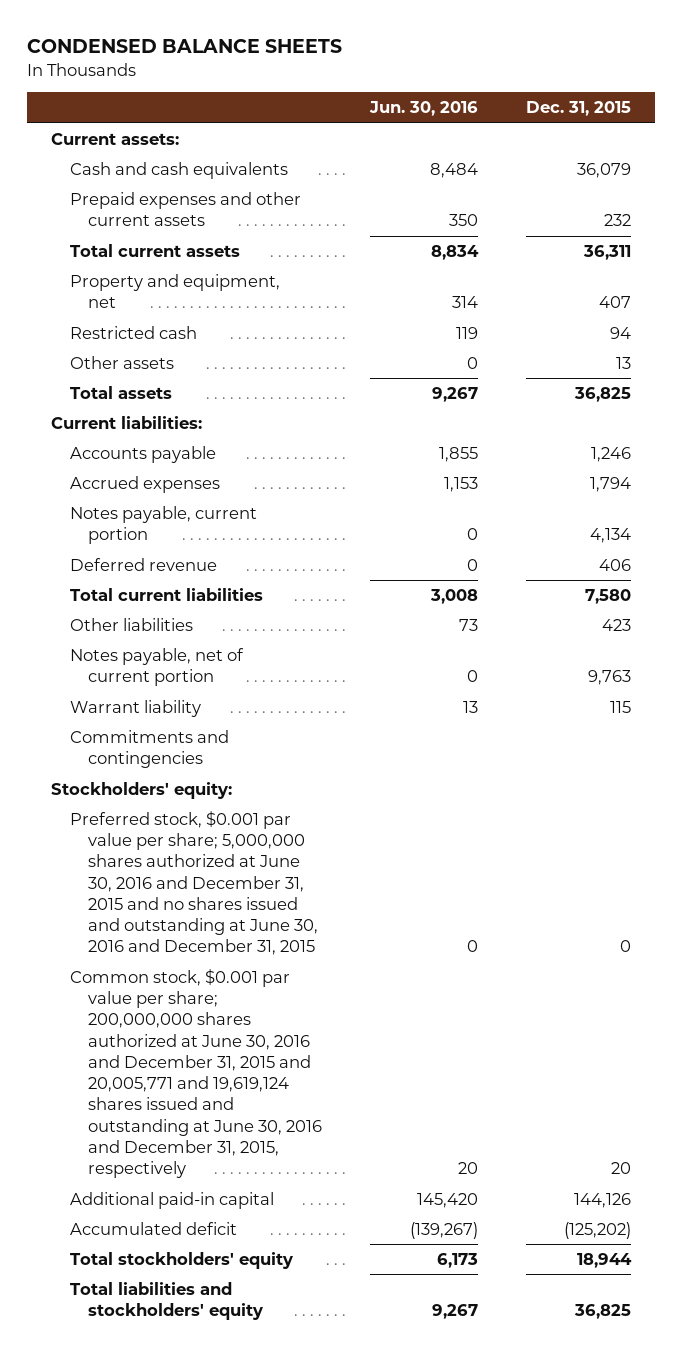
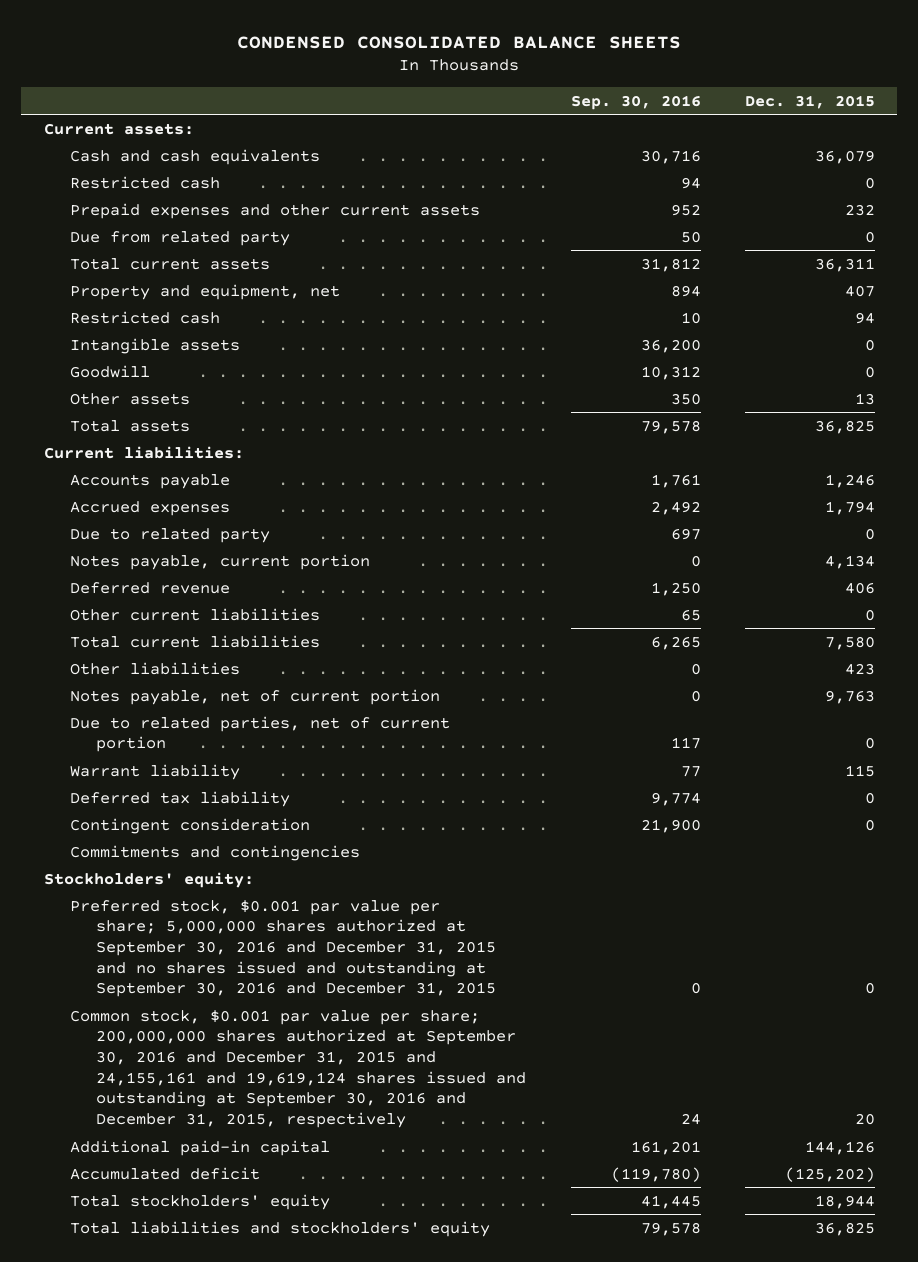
[27,39,343,54] CONDENSED BALANCE SHEETS -> [237,35,682,49] CONDENSED CONSOLIDATED BALANCE SHEETS
[368,101,478,117] Jun. 30, 2016 -> none
none -> [570,94,701,110] Sep. 30, 2016
none -> [69,175,220,189] Restricted cash
none -> [69,230,290,246] Due from related party
none -> [69,337,240,354] Intangible assets
none -> [69,364,150,378] Goodwill
none -> [69,527,270,543] Due to related party
none -> [69,607,320,621] Other current liabilities
none -> [69,715,450,753] Due to related parties, net of current portion
none -> [69,790,290,807] Deferred tax liability
none -> [69,817,310,834] Contingent consideration
[69,811,318,956] Preferred stock, $0.001 par value per share; 5,000,000 shares authorized at June 30, 2016 and December 31, 2015 and no shares issued and outstanding at June 30, 2016 and December 31, 2015 -> [69,899,497,998] Preferred stock, $0.001 par value per share; 5,000,000 shares authorized at September 30, 2016 and December 31, 2015 and no shares issued and outstanding at September 30, 2016 and December 31, 2015
[69,969,322,1179] Common stock, $0.001 par value per share; 200,000,000 shares authorized at June 30, 2016 and December 31, 2015 and 20,005,771 and 19,619,124 shares issued and outstanding at June 30, 2016 and December 31, 2015, respectively -> [69,1009,527,1129] Common stock, $0.001 par value per share; 200,000,000 shares authorized at September 30, 2016 and December 31, 2015 and 24,155,161 and 19,619,124 shares issued and outstanding at September 30, 2016 and December 31, 2015, respectively

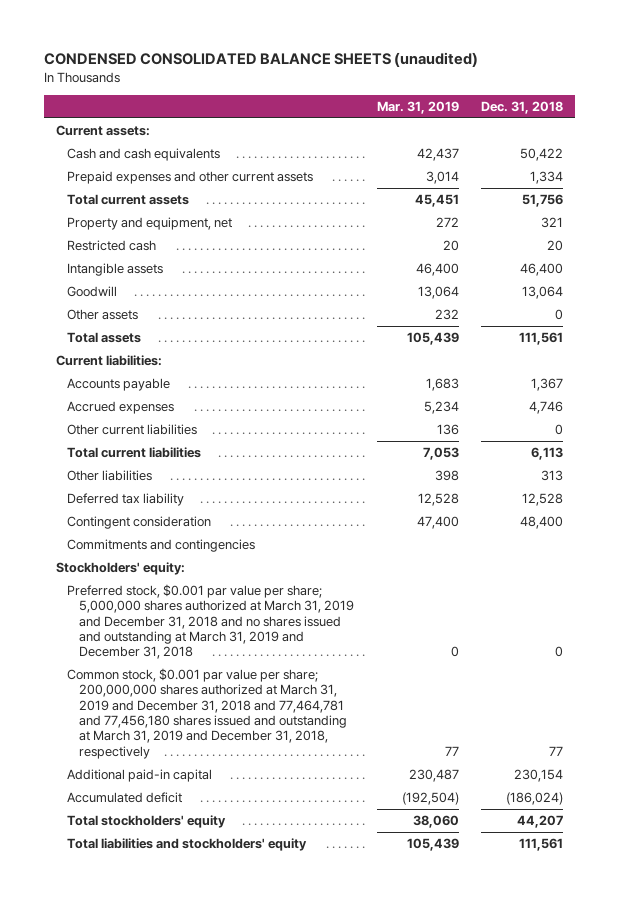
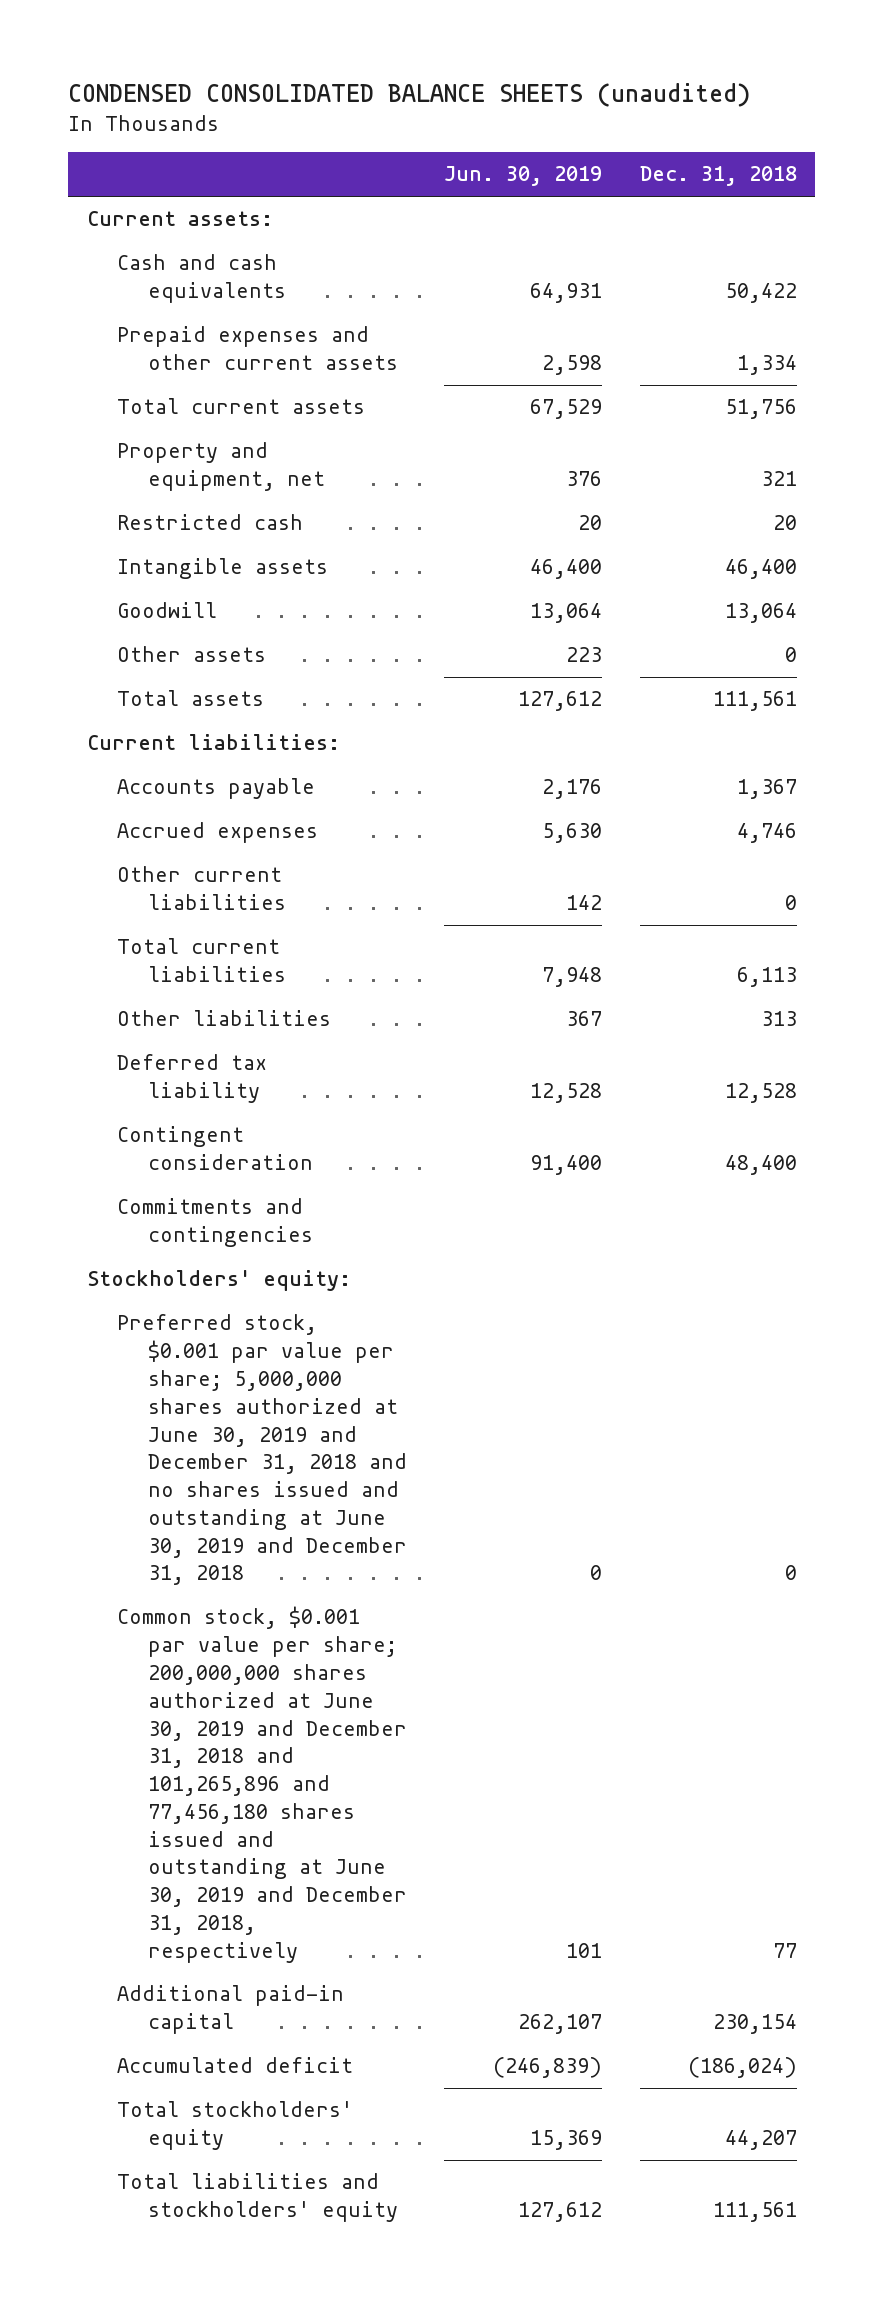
[376,100,459,114] Mar. 31, 2019 -> none
none -> [444,166,603,187] Jun. 30, 2019
[67,583,354,660] Preferred stock, $0.001 par value per share; 5,000,000 shares authorized at March 31, 2019 and December 31, 2018 and no shares issued and outstanding at March 31, 2019 and December 31, 2018 -> [117,1314,407,1586] Preferred stock, $0.001 par value per share; 5,000,000 shares authorized at June 30, 2019 and December 31, 2018 and no shares issued and outstanding at June 30, 2019 and December 31, 2018
[67,667,347,759] Common stock, $0.001 par value per share; 200,000,000 shares authorized at March 31, 2019 and December 31, 2018 and 77,464,781 and 77,456,180 shares issued and outstanding at March 31, 2019 and December 31, 2018, respectively -> [117,1606,407,1963] Common stock, $0.001 par value per share; 200,000,000 shares authorized at June 30, 2019 and December 31, 2018 and 101,265,896 and 77,456,180 shares issued and outstanding at June 30, 2019 and December 31, 2018, respectively

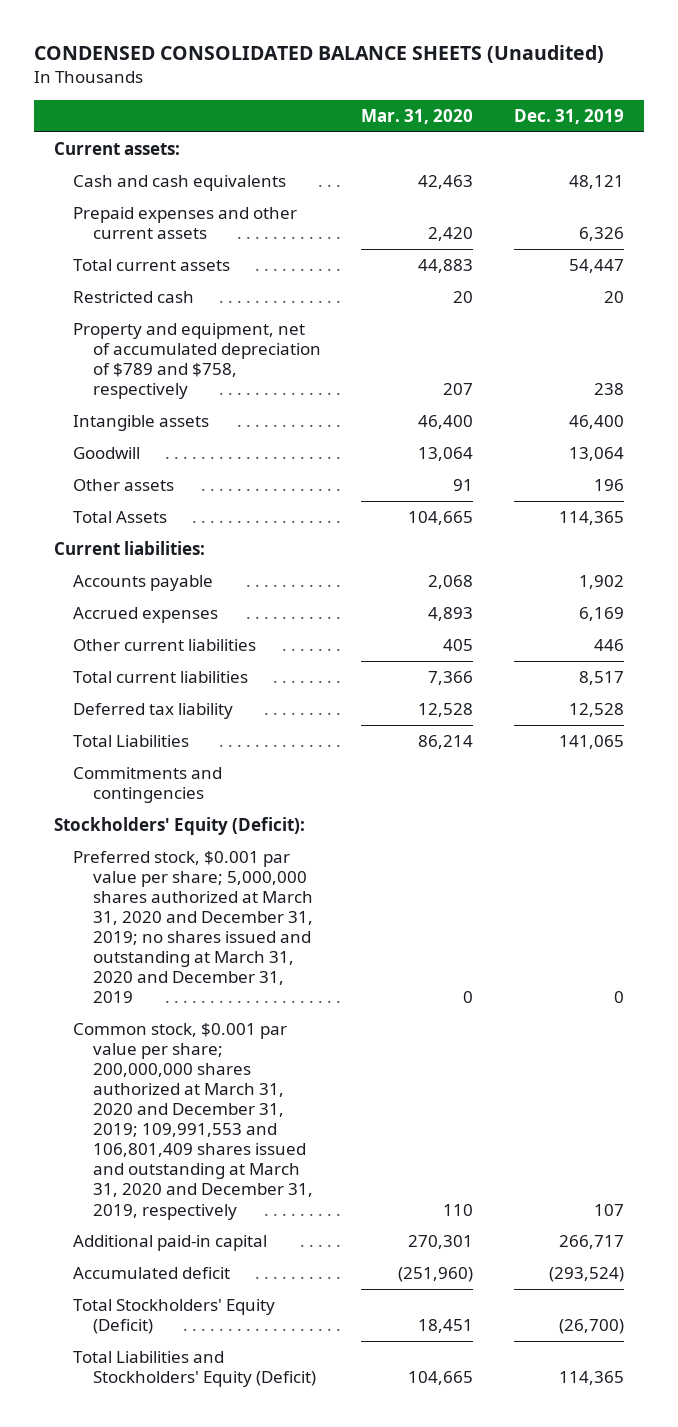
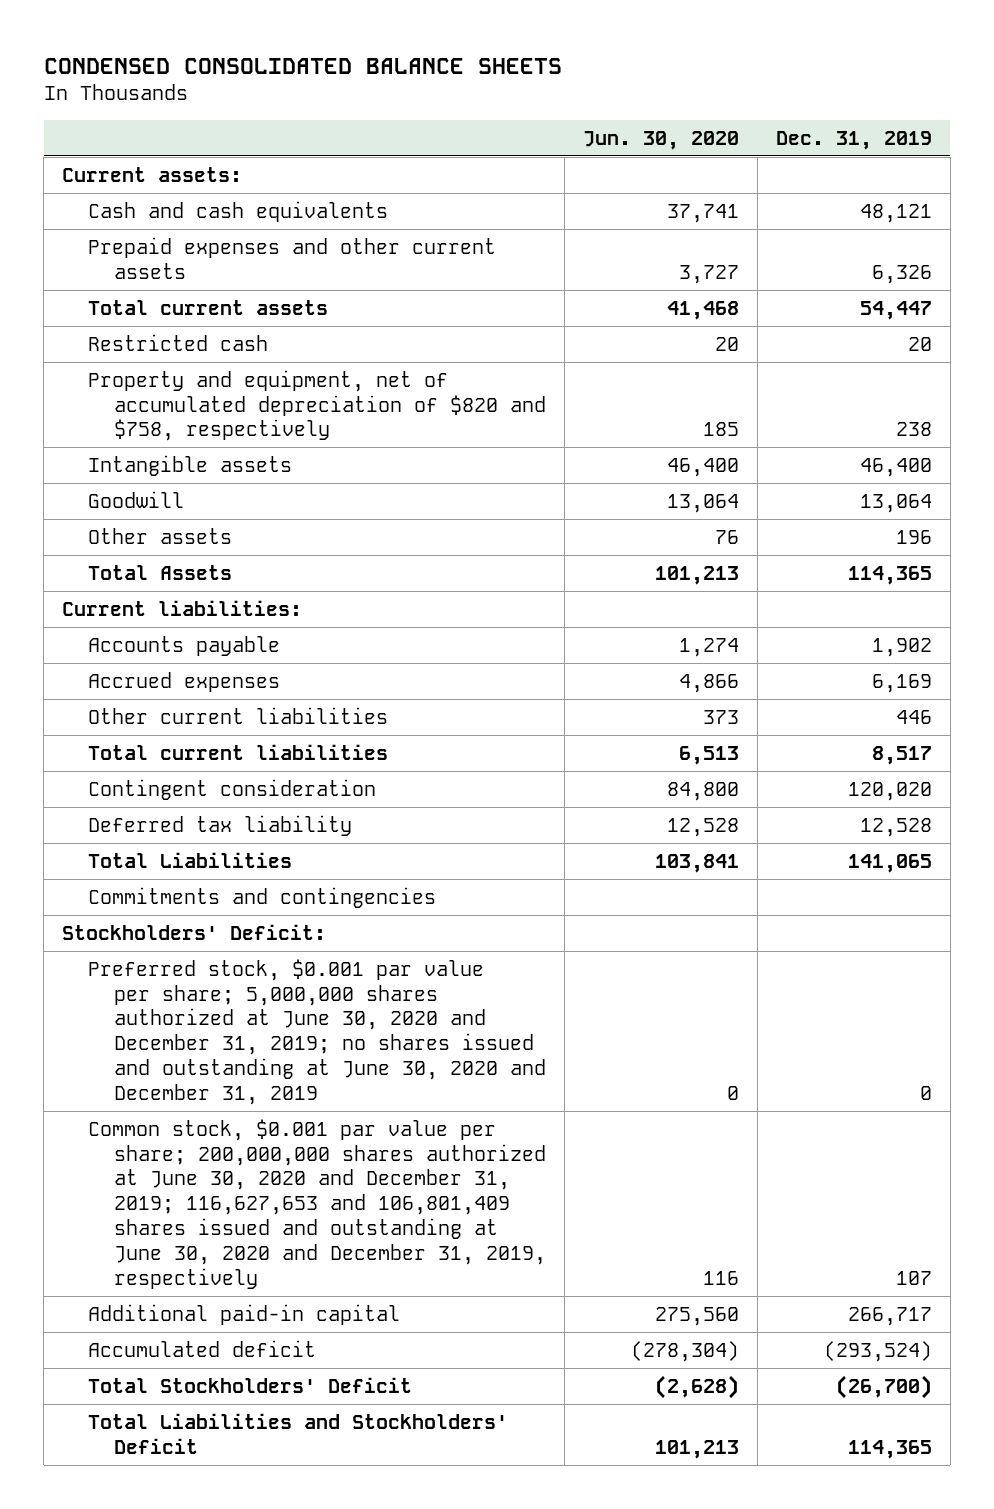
[33,45,604,64] CONDENSED CONSOLIDATED BALANCE SHEETS (Unaudited) -> [43,57,562,74] CONDENSED CONSOLIDATED BALANCE SHEETS
[361,109,474,125] Mar. 31, 2020 -> none
none -> [582,130,739,150] Jun. 30, 2020
[73,322,321,400] Property and equipment, net of accumulated depreciation of $789 and $758, respectively -> [87,369,546,442] Property and equipment, net of accumulated depreciation of $820 and $758, respectively
none -> [87,778,376,800] Contingent consideration
[54,816,306,835] Stockholders' Equity (Deficit): -> [62,923,327,940] Stockholders' Deficit:
[73,850,313,1004] Preferred stock, $0.001 par value per share; 5,000,000 shares authorized at March 31, 2020 and December 31, 2019; no shares issued and outstanding at March 31, 2020 and December 31, 2019 -> [87,958,546,1105] Preferred stock, $0.001 par value per share; 5,000,000 shares authorized at June 30, 2020 and December 31, 2019; no shares issued and outstanding at June 30, 2020 and December 31, 2019
[73,1022,313,1220] Common stock, $0.001 par value per share; 200,000,000 shares authorized at March 31, 2020 and December 31, 2019; 109,991,553 and 106,801,409 shares issued and outstanding at March 31, 2020 and December 31, 2019, respectively -> [87,1118,546,1289] Common stock, $0.001 par value per share; 200,000,000 shares authorized at June 30, 2020 and December 31, 2019; 116,627,653 and 106,801,409 shares issued and outstanding at June 30, 2020 and December 31, 2019, respectively
[73,1298,276,1334] Total Stockholders' Equity (Deficit) -> [87,1376,412,1393] Total Stockholders' Deficit
[73,1350,316,1387] Total Liabilities and Stockholders' Equity (Deficit) -> [87,1412,508,1454] Total Liabilities and Stockholders' Deficit

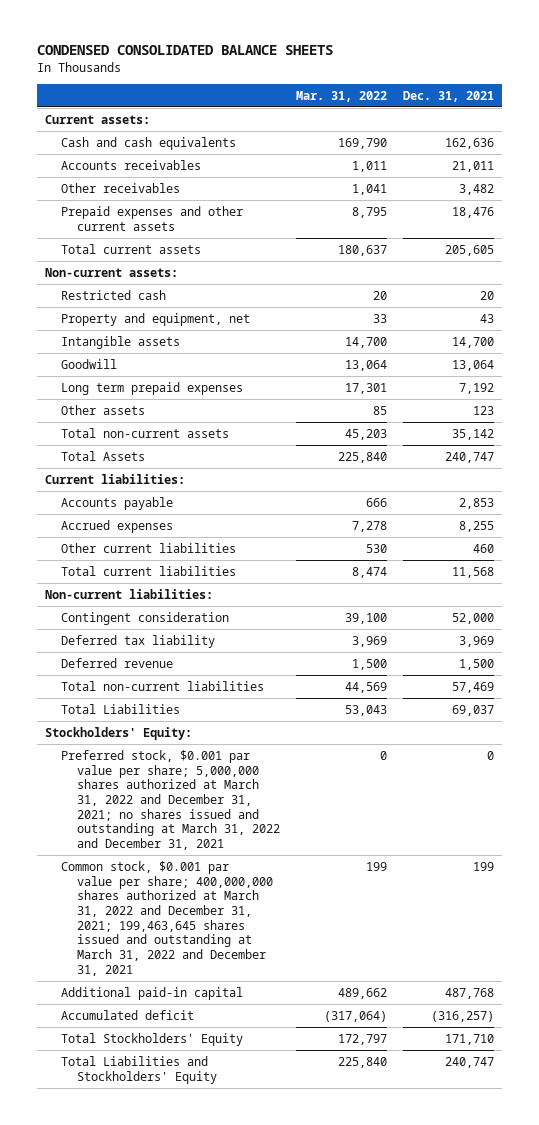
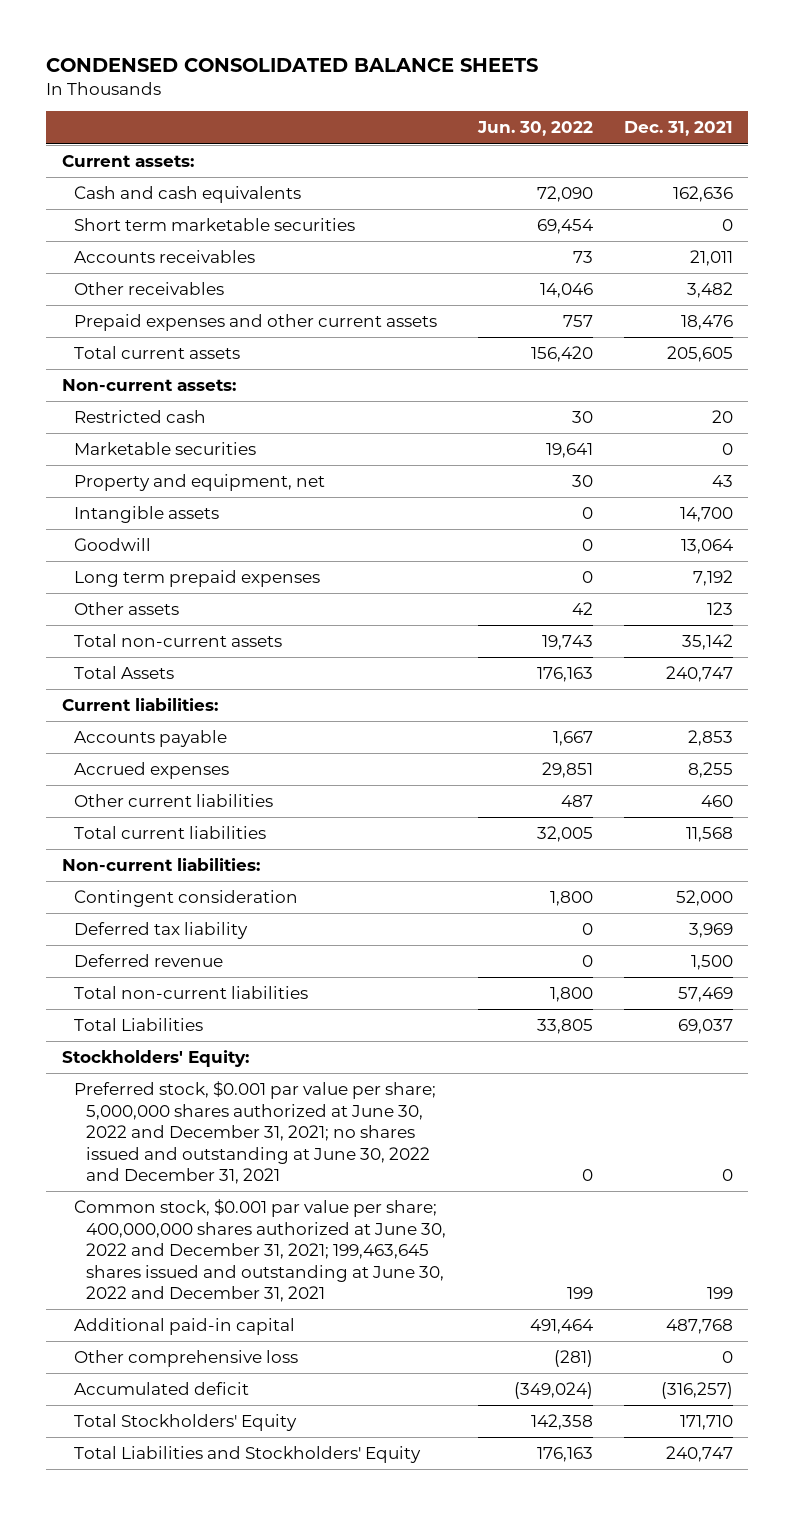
[296,90,388,102] Mar. 31, 2022 -> none
none -> [476,121,593,137] Jun. 30, 2022
none -> [74,217,356,231] Short term marketable securities
none -> [74,441,257,455] Marketable securities
[60,749,280,851] Preferred stock, $0.001 par value per share; 5,000,000 shares authorized at March 31, 2022 and December 31, 2021; no shares issued and outstanding at March 31, 2022 and December 31, 2021 -> [74,1080,437,1185] Preferred stock, $0.001 par value per share; 5,000,000 shares authorized at June 30, 2022 and December 31, 2021; no shares issued and outstanding at June 30, 2022 and December 31, 2021
[60,860,273,976] Common stock, $0.001 par value per share; 400,000,000 shares authorized at March 31, 2022 and December 31, 2021; 199,463,645 shares issued and outstanding at March 31, 2022 and December 31, 2021 -> [74,1198,447,1303] Common stock, $0.001 par value per share; 400,000,000 shares authorized at June 30, 2022 and December 31, 2021; 199,463,645 shares issued and outstanding at June 30, 2022 and December 31, 2021
none -> [74,1349,299,1367] Other comprehensive loss

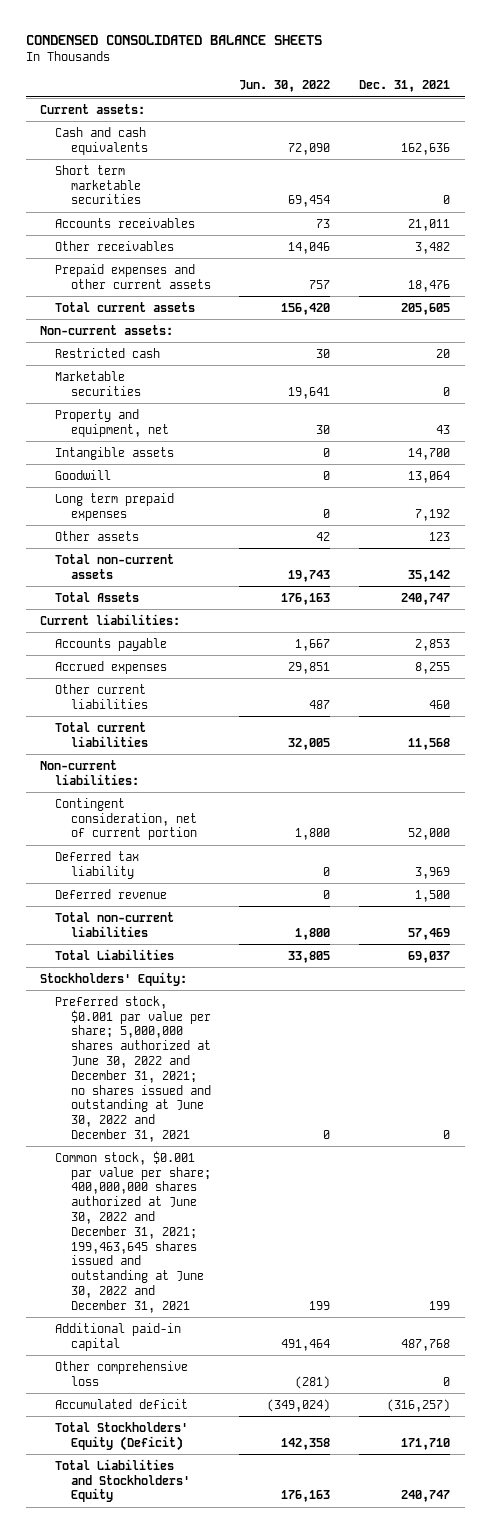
[74,889,299,907] Contingent consideration -> [55,797,197,841] Contingent consideration, net of current portion
[74,1413,298,1431] Total Stockholders' Equity -> [55,1421,189,1451] Total Stockholders' Equity (Deficit)

